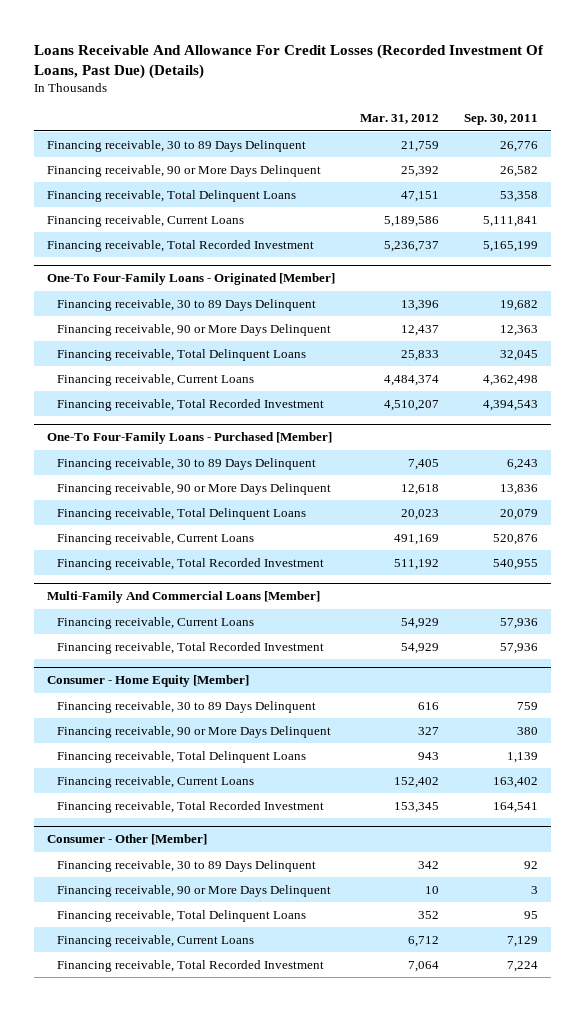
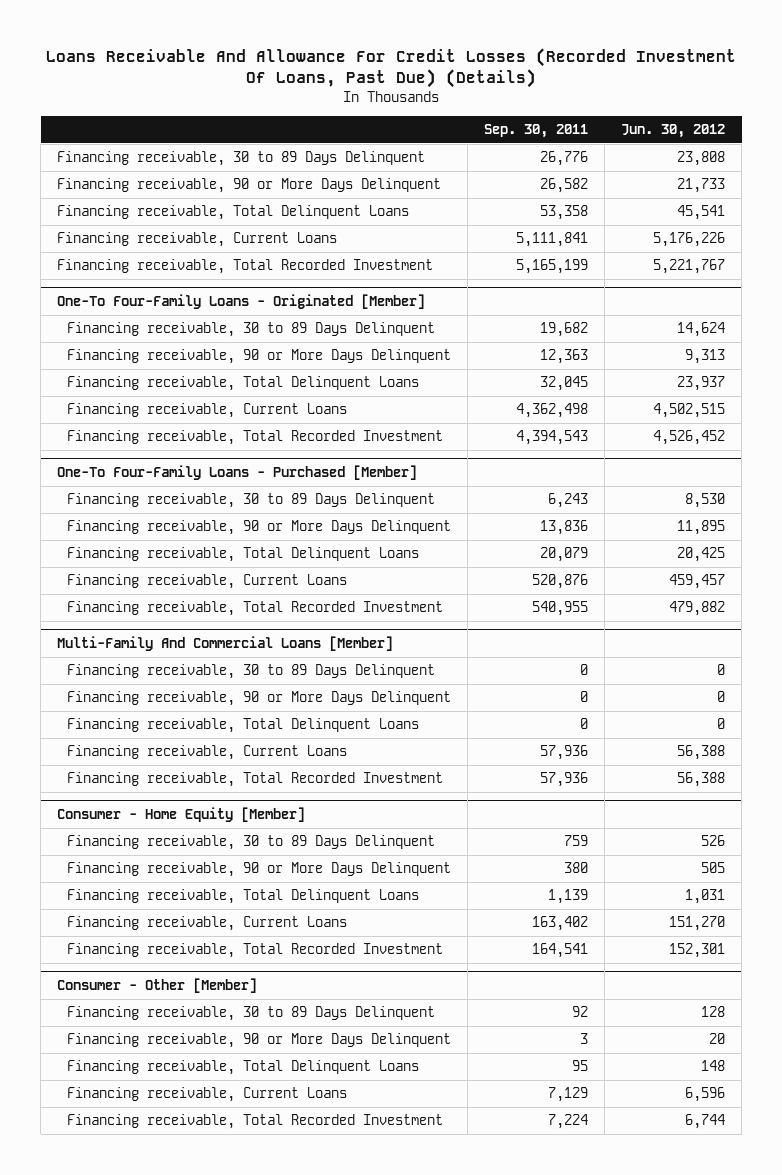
[360,114,440,125] Mar. 31, 2012 -> none
none -> [621,124,726,139] Jun. 30, 2012
none -> [66,664,435,680] Financing receivable, 30 to 89 Days Delinquent
none -> [66,691,451,707] Financing receivable, 90 or More Days Delinquent
none -> [66,718,419,734] Financing receivable, Total Delinquent Loans

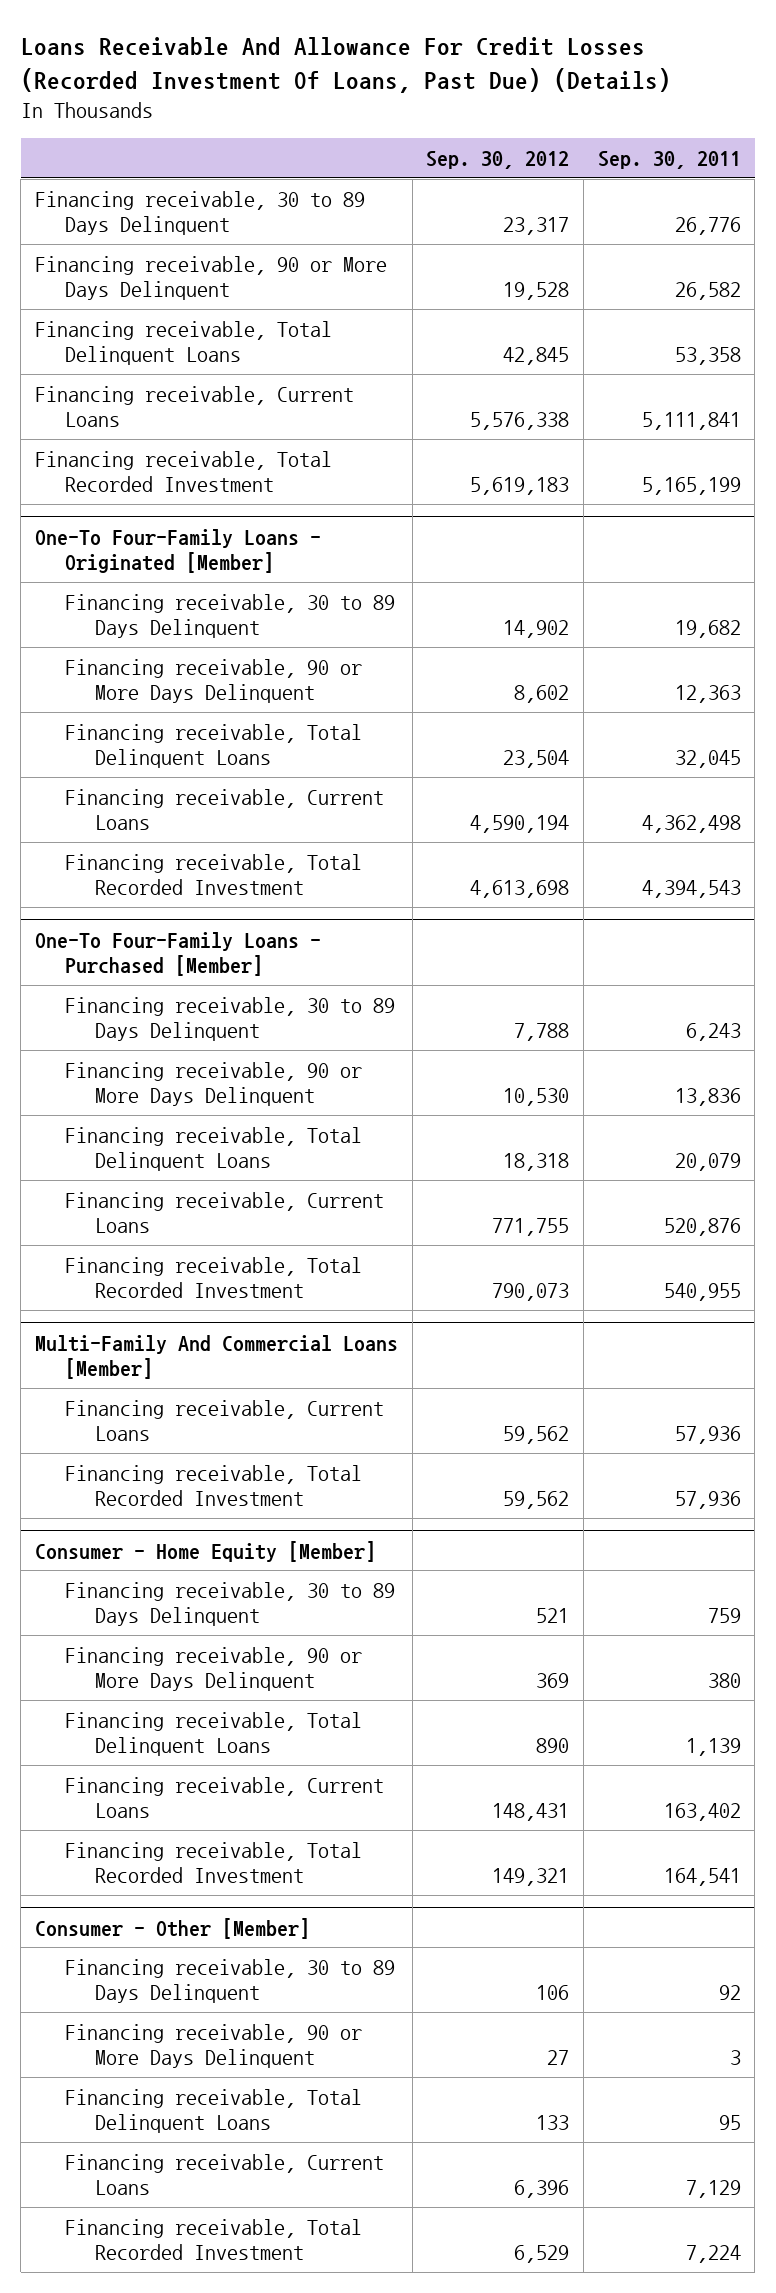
[621,124,726,139] Jun. 30, 2012 -> none
none -> [426,150,570,169] Sep. 30, 2012
[66,664,435,680] Financing receivable, 30 to 89 Days Delinquent -> none
[66,691,451,707] Financing receivable, 90 or More Days Delinquent -> none
[66,718,419,734] Financing receivable, Total Delinquent Loans -> none

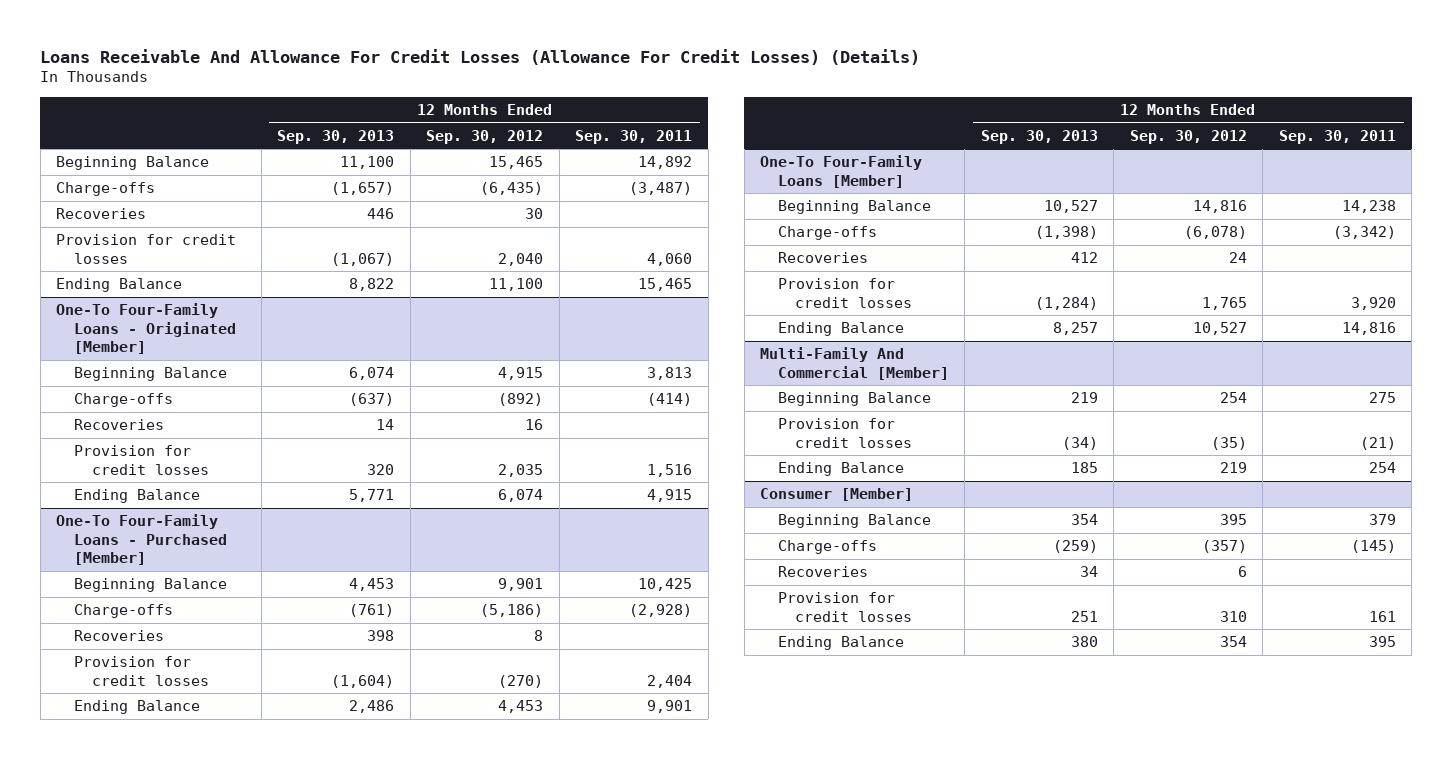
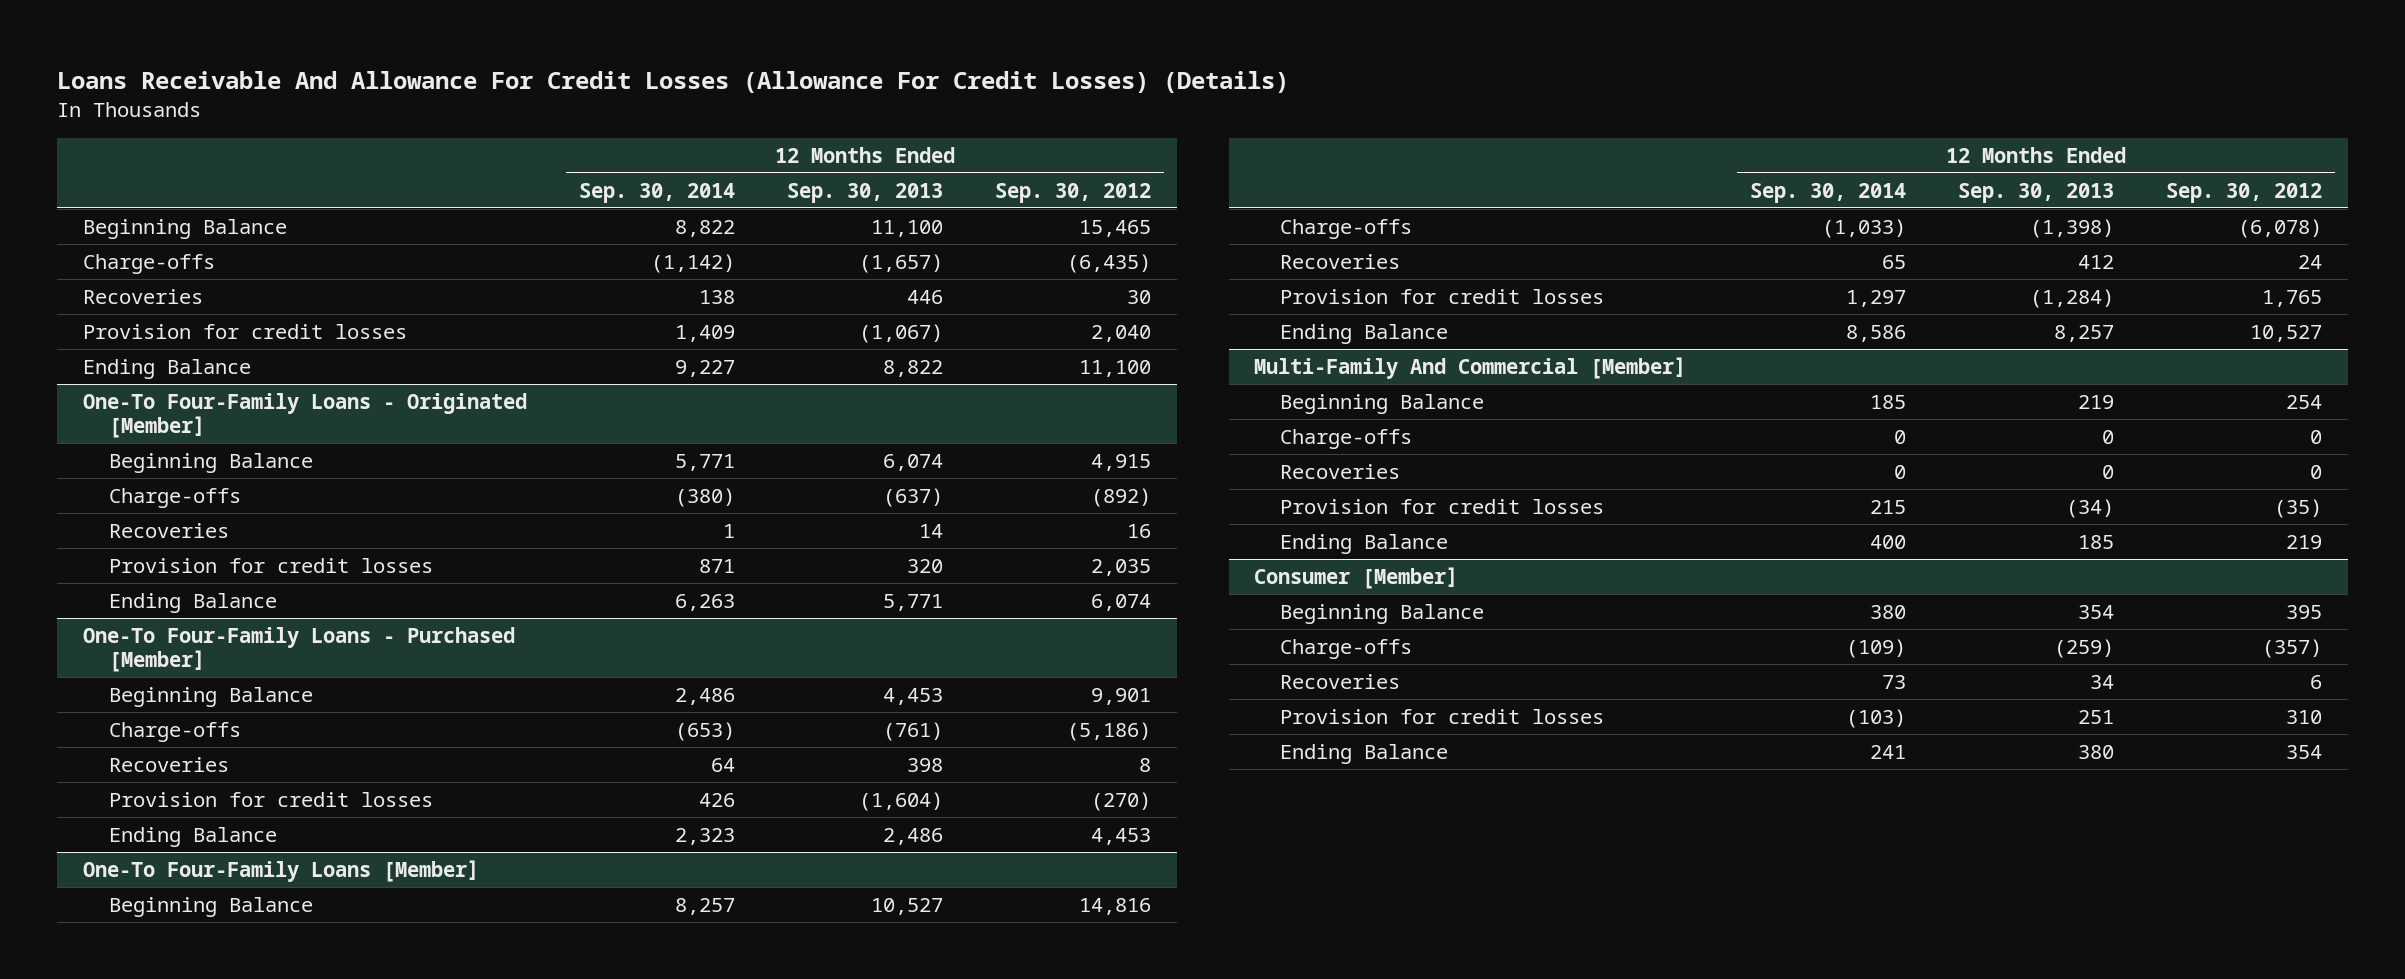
[575,129,693,144] Sep. 30, 2011 -> none
none -> [578,182,735,203] Sep. 30, 2014
none -> [1280,428,1413,449] Charge-offs
none -> [1280,463,1401,479] Recoveries

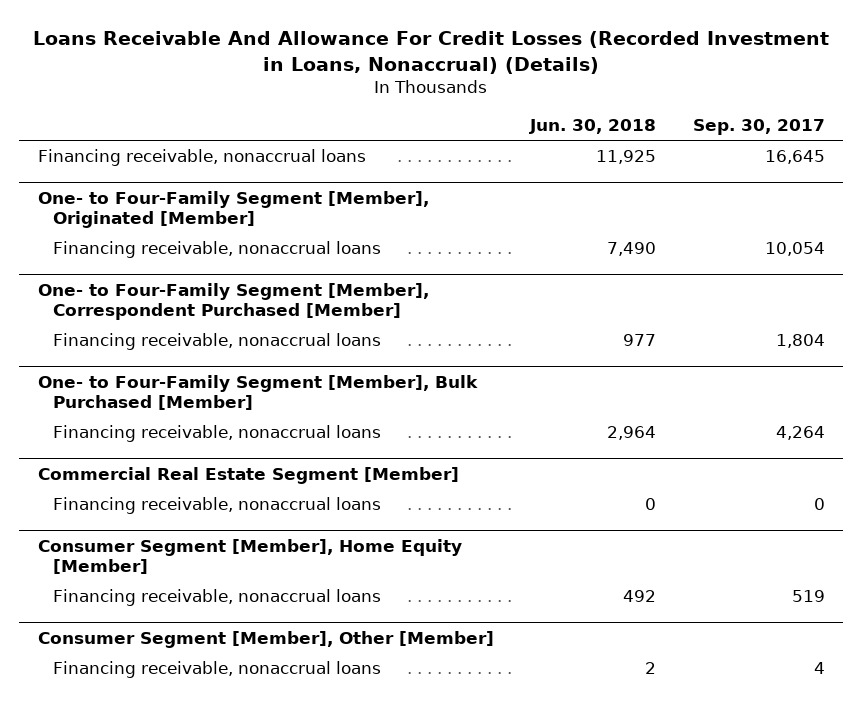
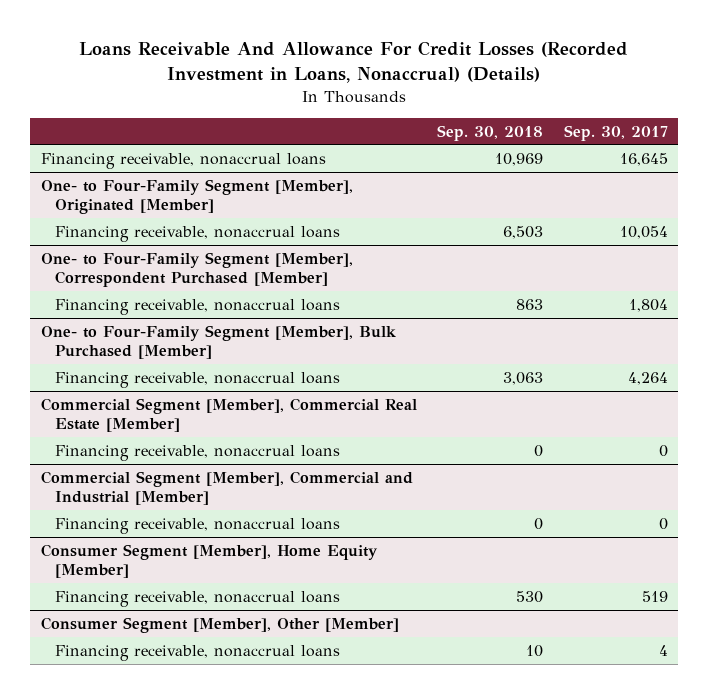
[529,119,657,135] Jun. 30, 2018 -> none
none -> [437,124,544,141] Sep. 30, 2018
[37,466,459,484] Commercial Real Estate Segment [Member] -> [40,397,417,433] Commercial Segment [Member], Commercial Real Estate [Member]
none -> [40,470,413,506] Commercial Segment [Member], Commercial and Industrial [Member]
none -> [54,517,340,534] Financing receivable, nonaccrual loans

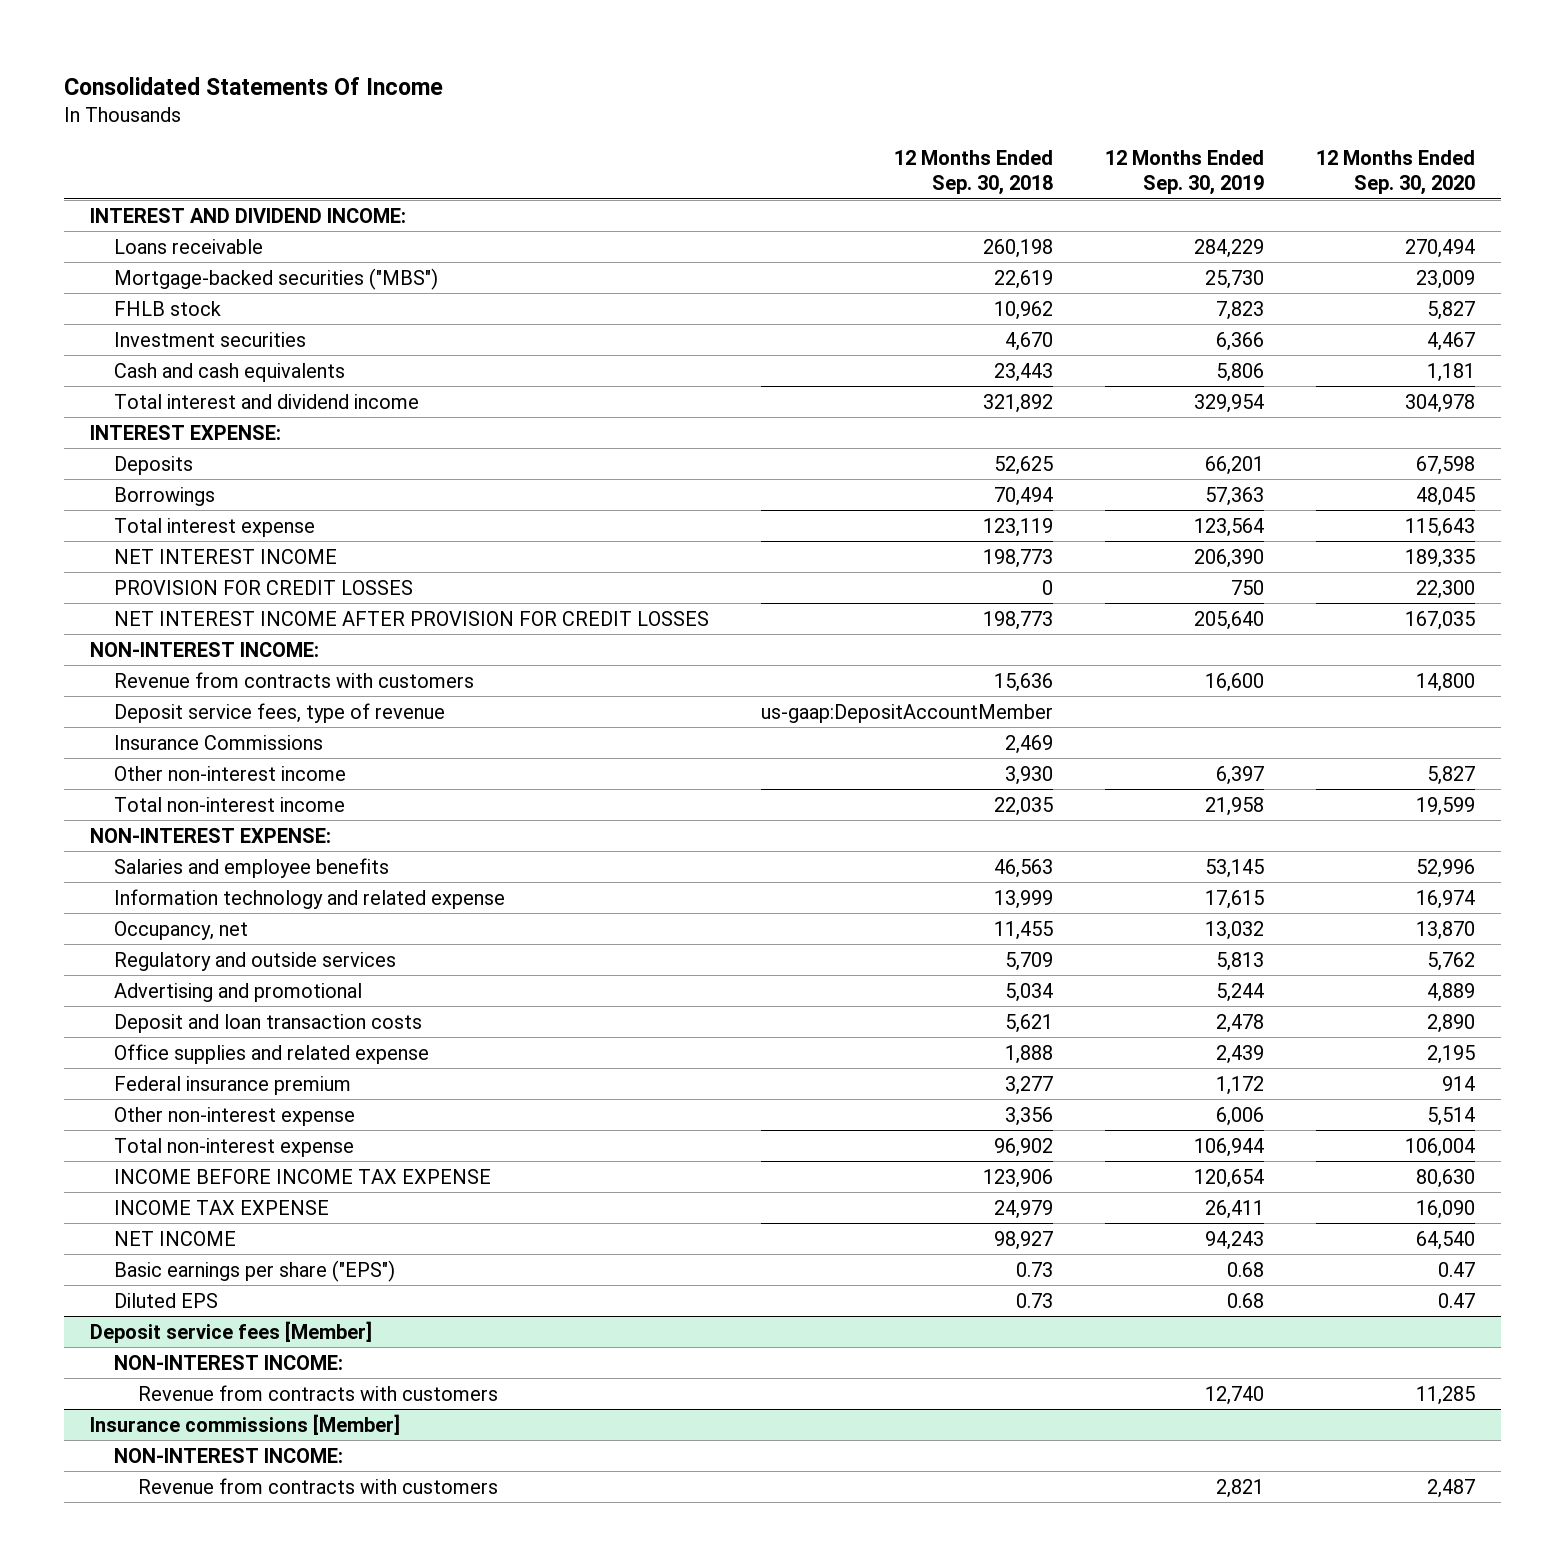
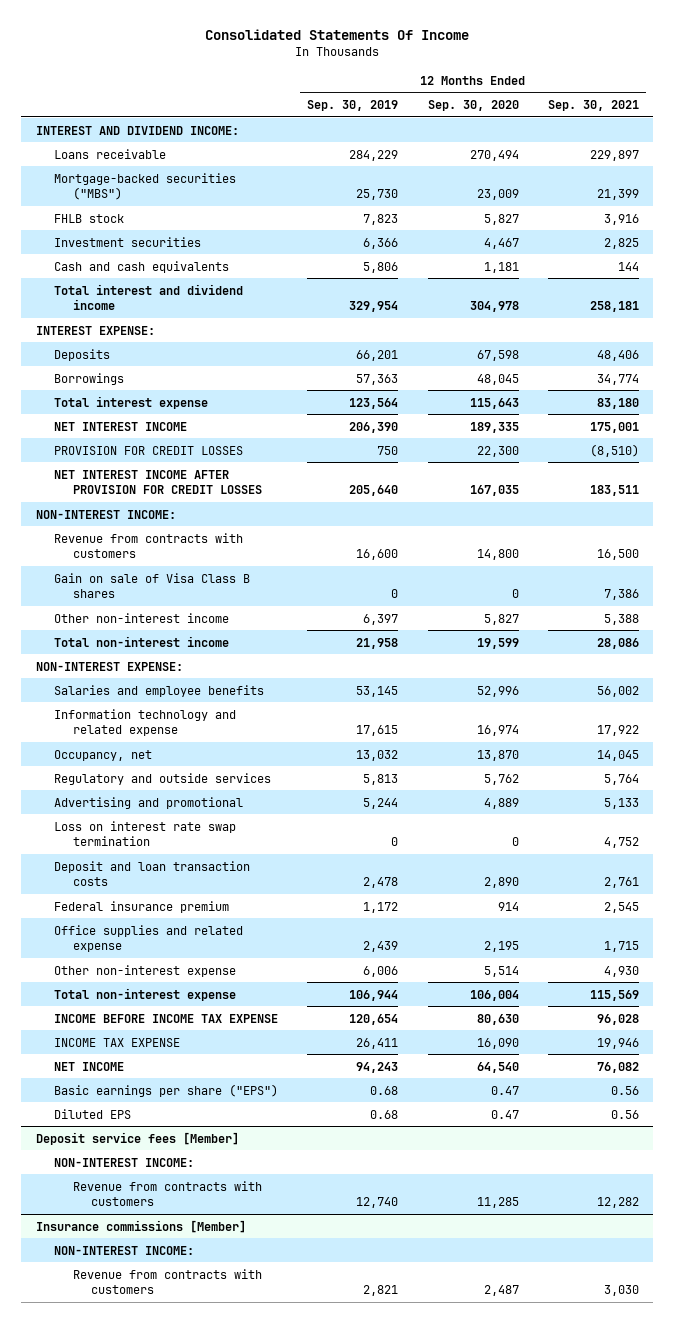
[894,149,1054,196] 12 Months Ended Sep. 30, 2018 -> none
none -> [547,99,639,111] Sep. 30, 2021
[114,702,446,723] Deposit service fees, type of revenue -> none
[114,734,324,750] Insurance Commissions -> none
none -> [54,572,251,598] Gain on sale of Visa Class B shares
none -> [54,820,237,846] Loss on interest rate swap termination
[114,1043,430,1064] Office supplies and related expense -> [54,924,244,952] Office supplies and related expense

